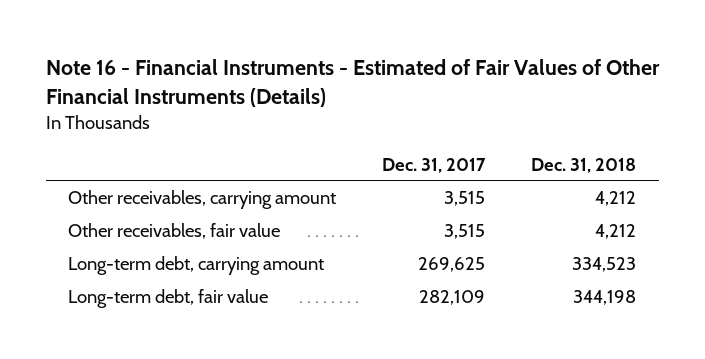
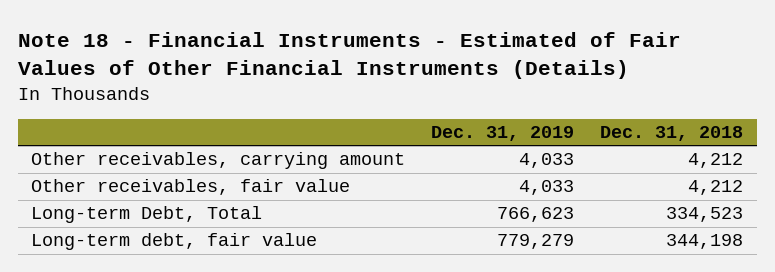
[45,58,660,107] Note 16 - Financial Instruments - Estimated of Fair Values of Other Financial Instruments (Details) -> [18,31,682,80] Note 18 - Financial Instruments - Estimated of Fair Values of Other Financial Instruments (Details)
[382,157,487,173] Dec. 31, 2017 -> none
none -> [431,125,575,141] Dec. 31, 2019
[68,255,325,275] Long-term debt, carrying amount -> [31,206,263,224] Long-term Debt, Total

